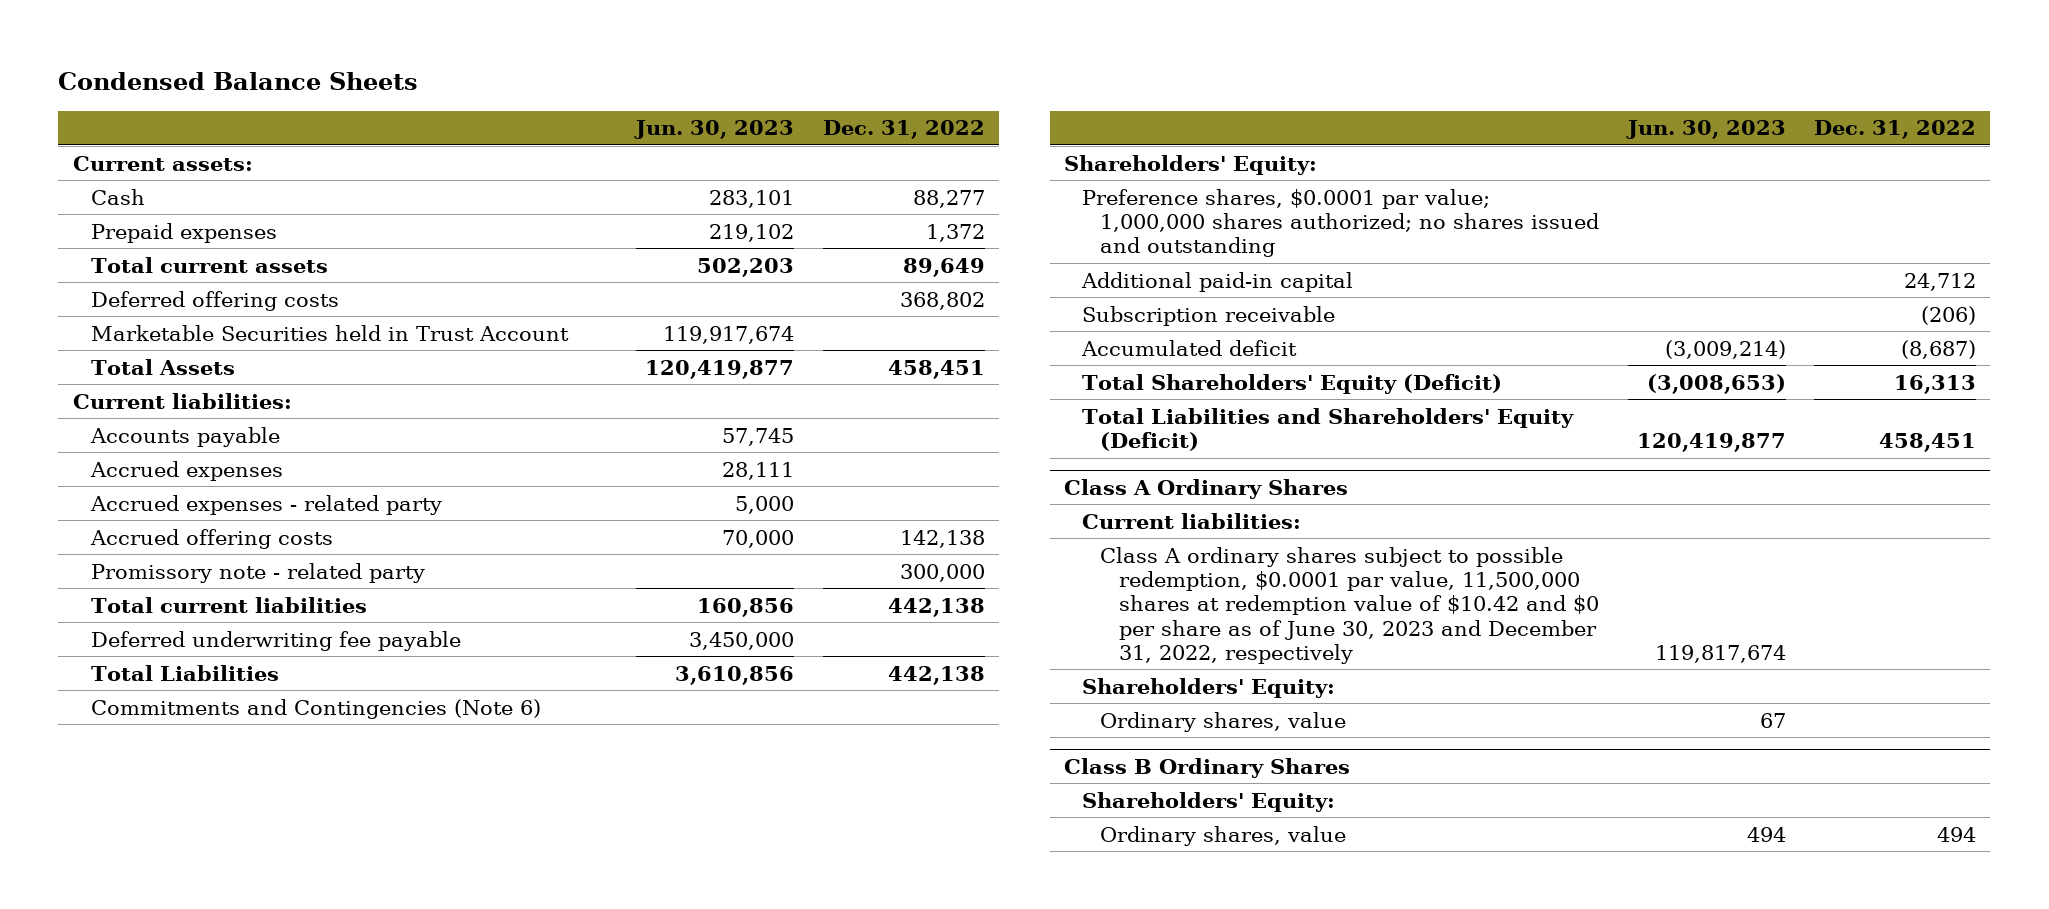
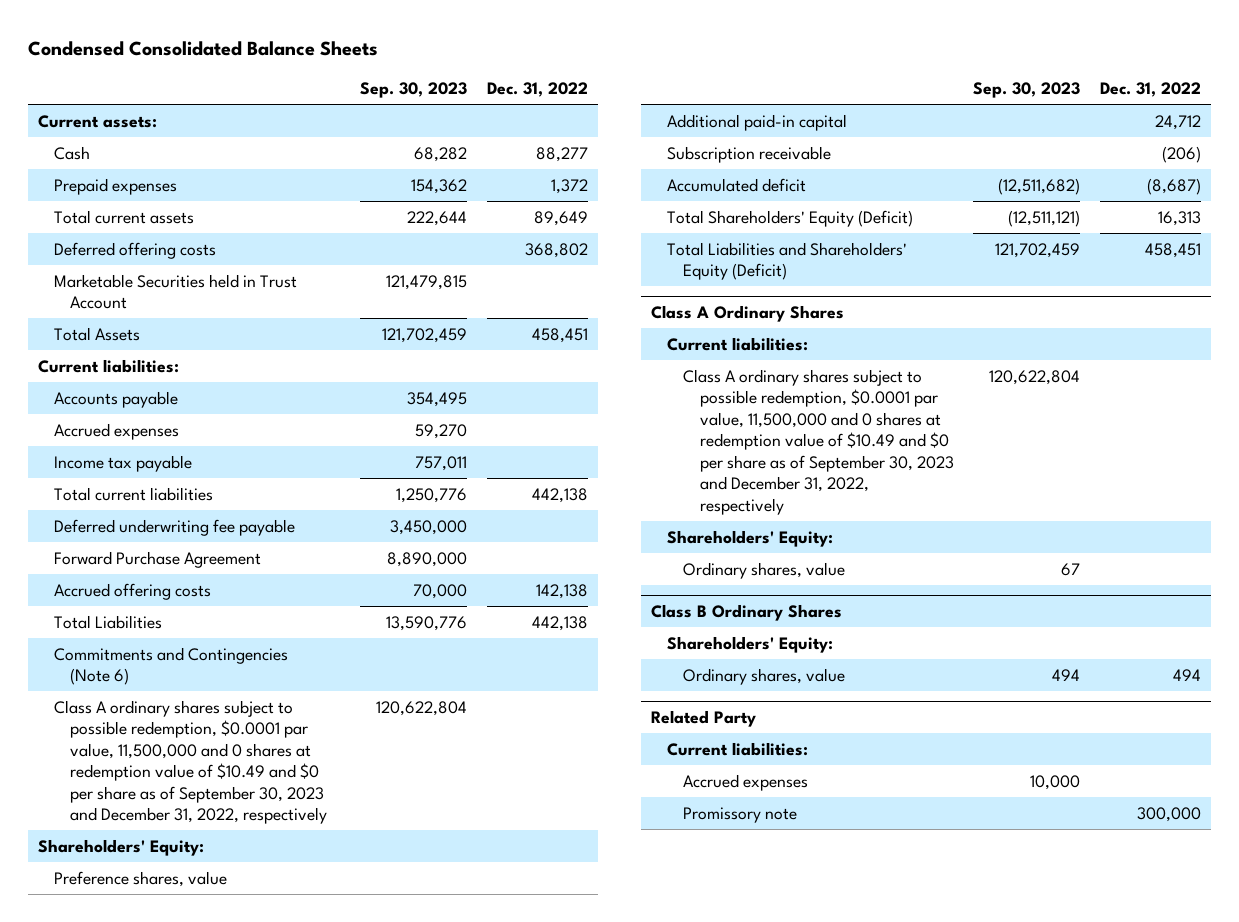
[58,72,419,91] Condensed Balance Sheets -> [28,41,379,57] Condensed Consolidated Balance Sheets
[634,120,795,140] Jun. 30, 2023 -> none
none -> [360,82,468,99] Sep. 30, 2023
[89,494,442,515] Accrued expenses - related party -> none
[90,562,425,583] Promissory note - related party -> none
none -> [54,454,193,472] Income tax payable
none -> [54,550,262,568] Forward Purchase Agreement
[89,528,333,549] Accrued offering costs -> [54,582,212,600] Accrued offering costs
none -> [54,699,328,825] Class A ordinary shares subject to possible redemption, $0.0001 par value, 11,500,000 and 0 shares at redemption value of $10.49 and $0 per share as of September 30, 2023 and December 31, 2022, respectively
[1082,188,1600,258] Preference shares, $0.0001 par value; 1,000,000 shares authorized; no shares issued and outstanding -> [54,870,228,887] Preference shares, value
[1100,546,1599,664] Class A ordinary shares subject to possible redemption, $0.0001 par value, 11,500,000 shares at redemption value of $10.42 and $0 per share as of June 30, 2023 and December 31, 2022, respectively -> [683,368,954,515] Class A ordinary shares subject to possible redemption, $0.0001 par value, 11,500,000 and 0 shares at redemption value of $10.49 and $0 per share as of September 30, 2023 and December 31, 2022, respectively
none -> [650,710,756,728] Related Party
none -> [667,741,809,756] Current liabilities:
none -> [683,773,809,791] Accrued expenses
none -> [683,806,798,823] Promissory note

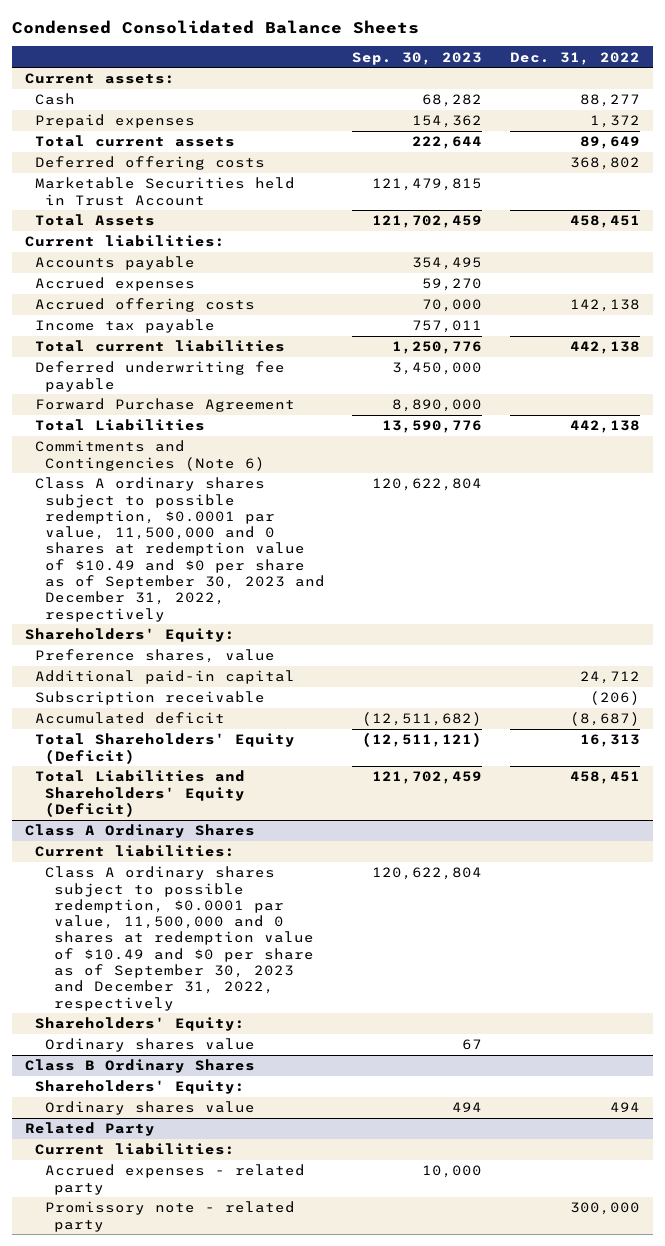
[54,582,212,600] Accrued offering costs -> [35,298,256,313] Accrued offering costs
[683,561,846,579] Ordinary shares, value -> [44,1038,255,1053] Ordinary shares value
[683,667,846,685] Ordinary shares, value -> [44,1101,255,1116] Ordinary shares value
[683,773,809,791] Accrued expenses -> [44,1164,305,1195] Accrued expenses - related party
[683,806,798,823] Promissory note -> [44,1201,295,1232] Promissory note - related party

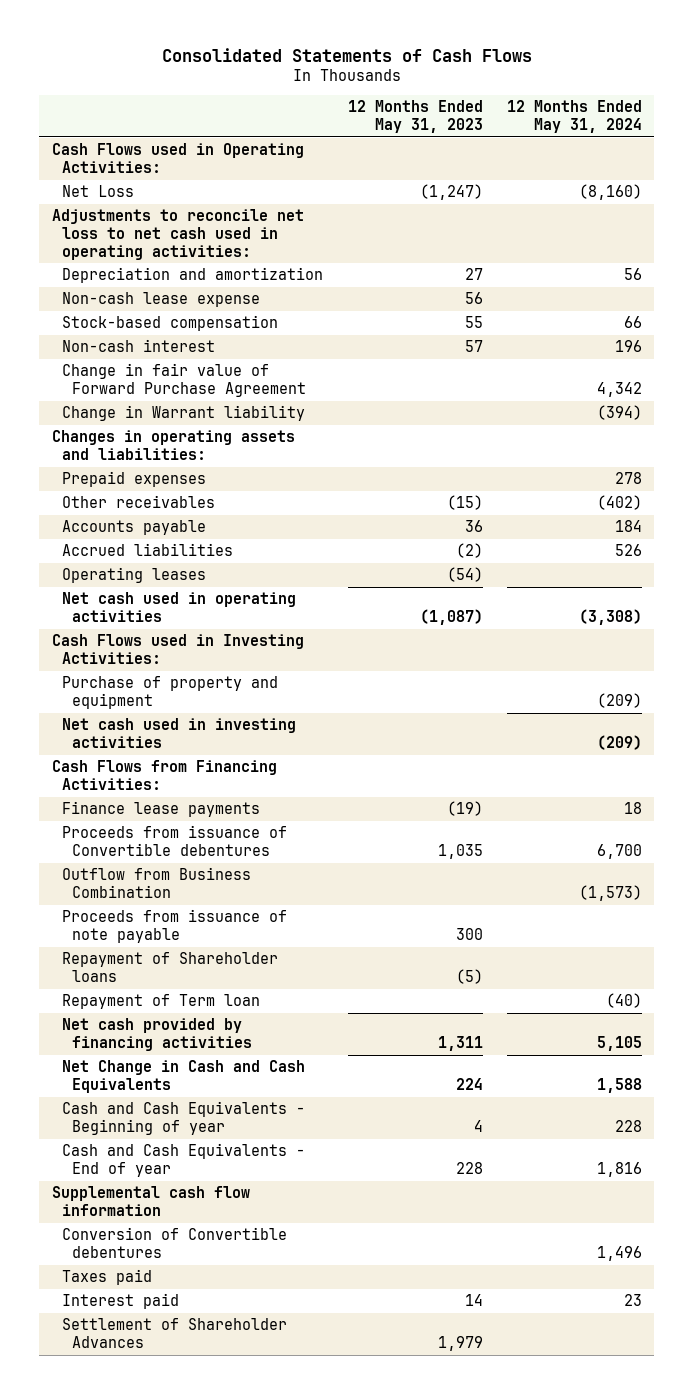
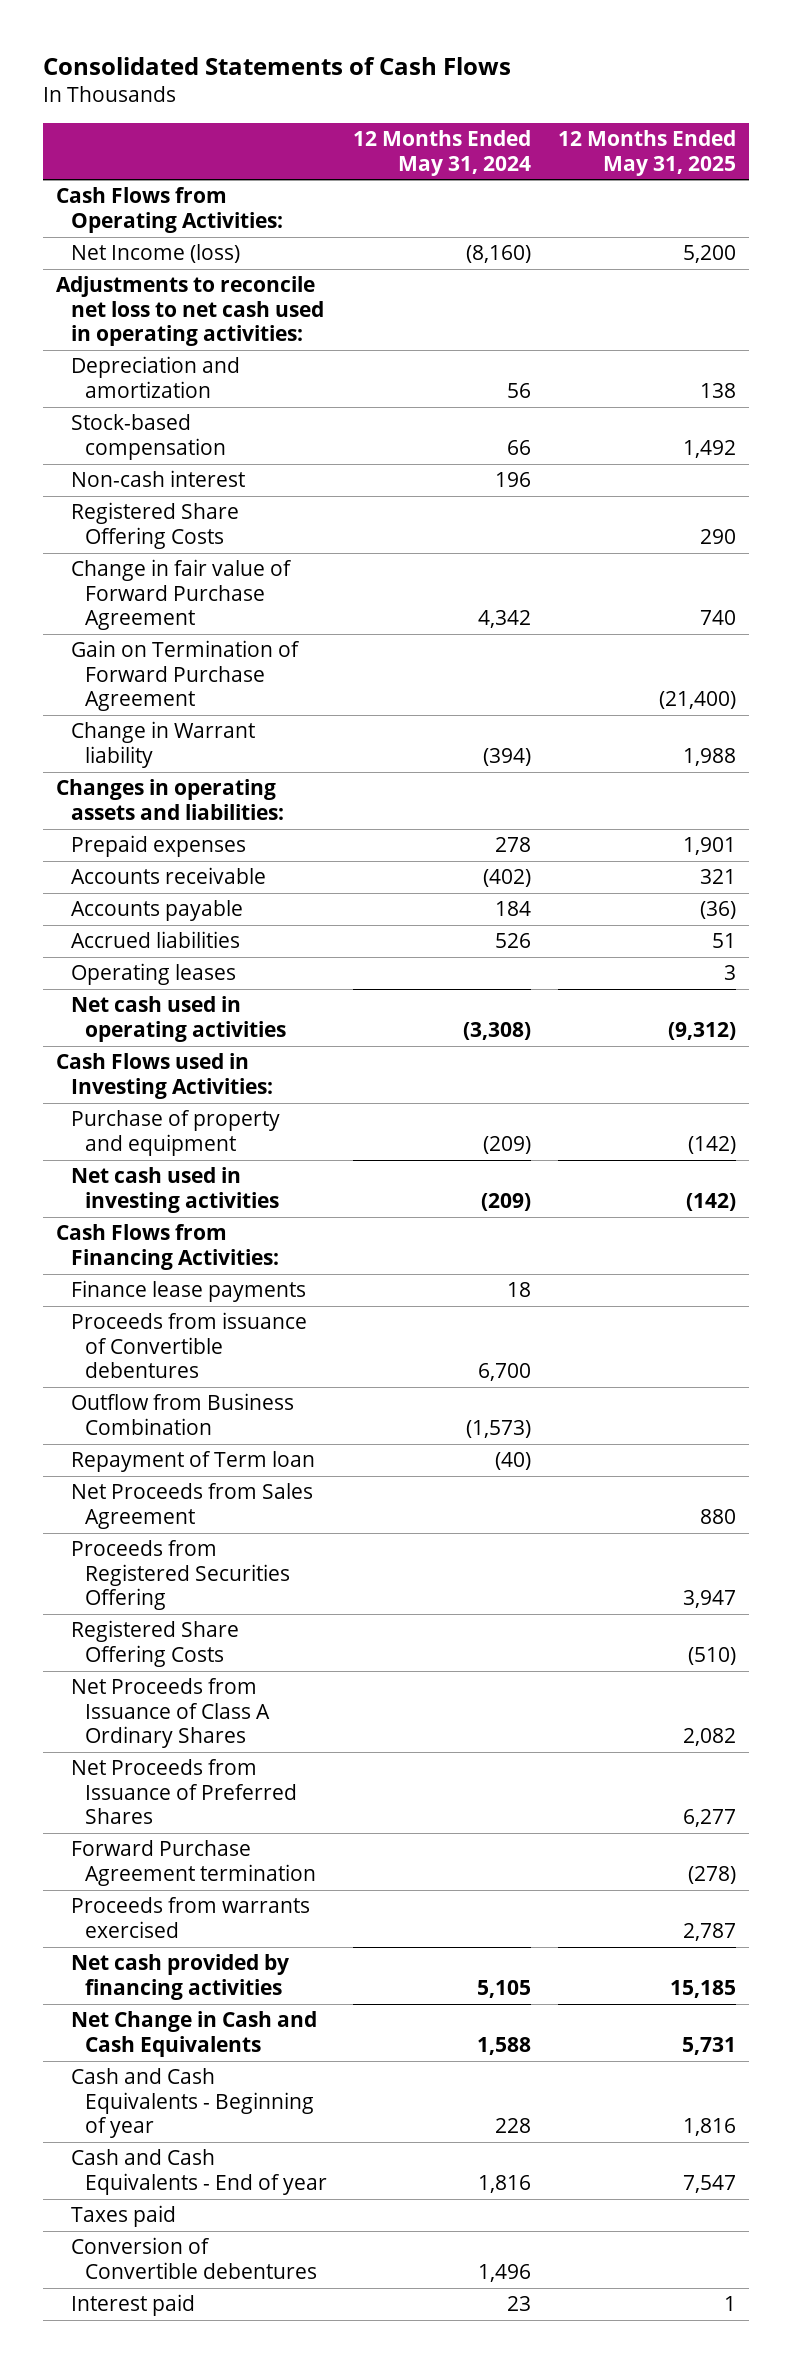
[347,100,483,134] 12 Months Ended May 31, 2023 -> none
none -> [557,130,736,176] 12 Months Ended May 31, 2025
[51,143,304,173] Cash Flows used in Operating Activities: -> [56,187,283,233] Cash Flows from Operating Activities:
[62,185,135,198] Net Loss -> [70,244,240,264] Net Income (loss)
[62,292,261,308] Non-cash lease expense -> none
none -> [70,502,239,549] Registered Share Offering Costs
none -> [70,640,300,712] Gain on Termination of Forward Purchase Agreement
[62,495,216,509] Other receivables -> [70,867,266,885] Accounts receivable
[62,909,288,943] Proceeds from issuance of note payable -> none
[62,952,279,982] Repayment of Shareholder loans -> none
none -> [70,1483,313,1529] Net Proceeds from Sales Agreement
none -> [70,1540,291,1611] Proceeds from Registered Securities Offering
none -> [70,1620,239,1667] Registered Share Offering Costs
none -> [70,1678,271,1749] Net Proceeds from Issuance of Class A Ordinary Shares
none -> [70,1759,298,1825] Net Proceeds from Issuance of Preferred Shares
none -> [70,1840,317,1886] Forward Purchase Agreement termination
none -> [70,1897,310,1938] Proceeds from warrants exercised
[51,1186,250,1216] Supplemental cash flow information -> none
[62,1227,288,1258] Conversion of Convertible debentures -> [70,2237,318,2279] Conversion of Convertible debentures
[62,1318,288,1348] Settlement of Shareholder Advances -> none

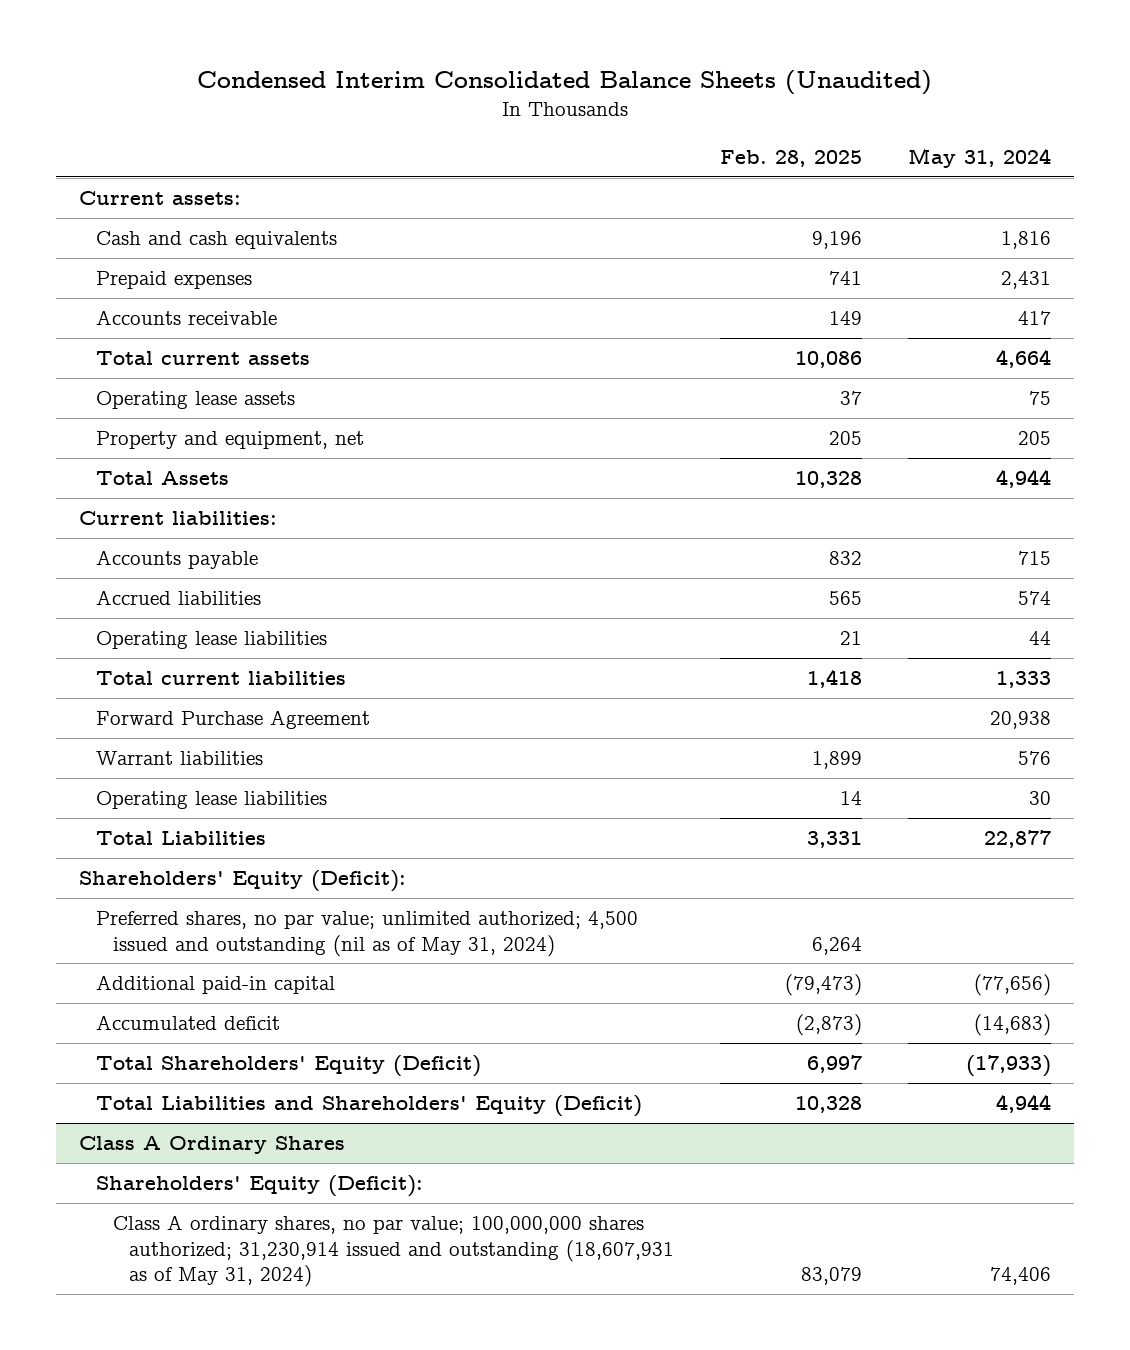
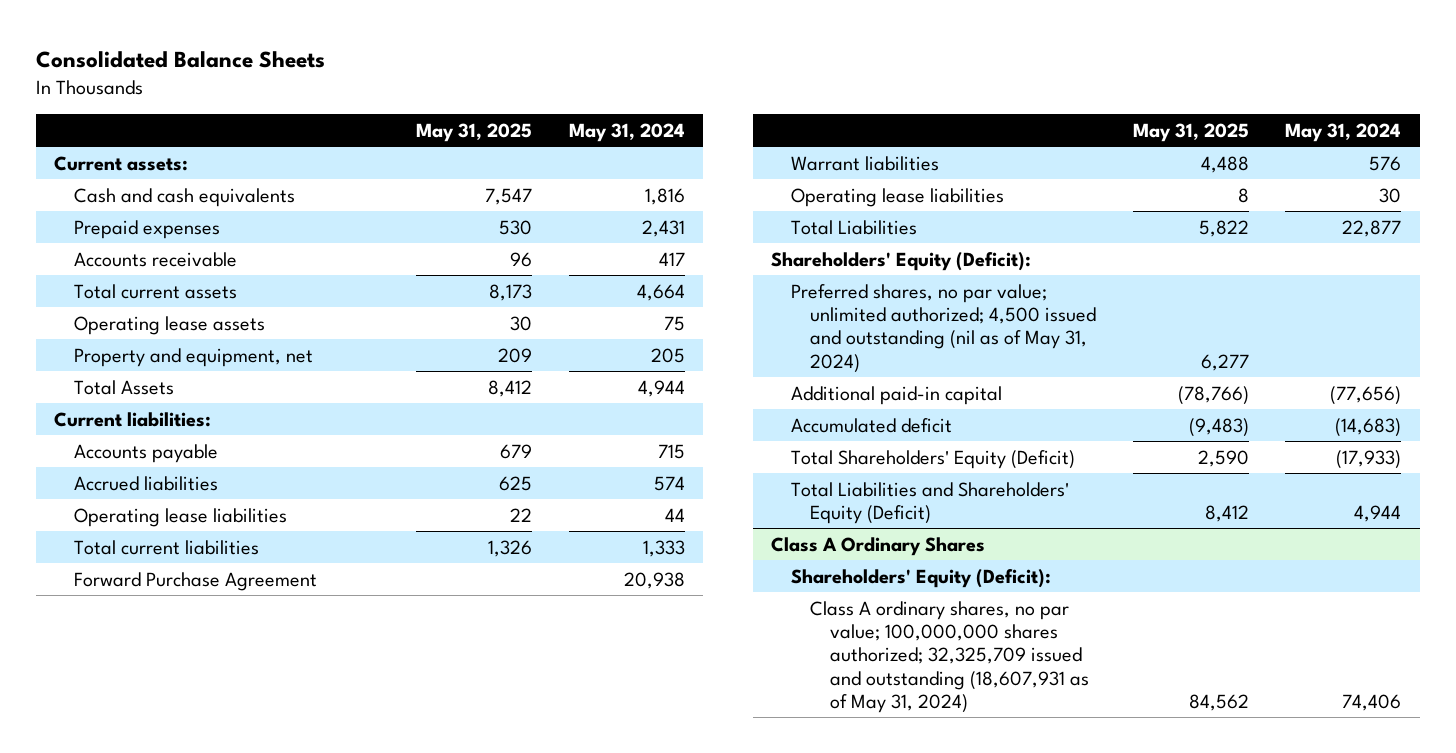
[197,70,933,96] Condensed Interim Consolidated Balance Sheets (Unaudited) -> [36,51,326,69] Consolidated Balance Sheets
[720,150,863,168] Feb. 28, 2025 -> none
none -> [416,123,533,143] May 31, 2025
[112,1215,675,1287] Class A ordinary shares, no par value; 100,000,000 shares authorized; 31,230,914 issued and outstanding (18,607,931 as of May 31, 2024) -> [810,600,1090,713] Class A ordinary shares, no par value; 100,000,000 shares authorized; 32,325,709 issued and outstanding (18,607,931 as of May 31, 2024)

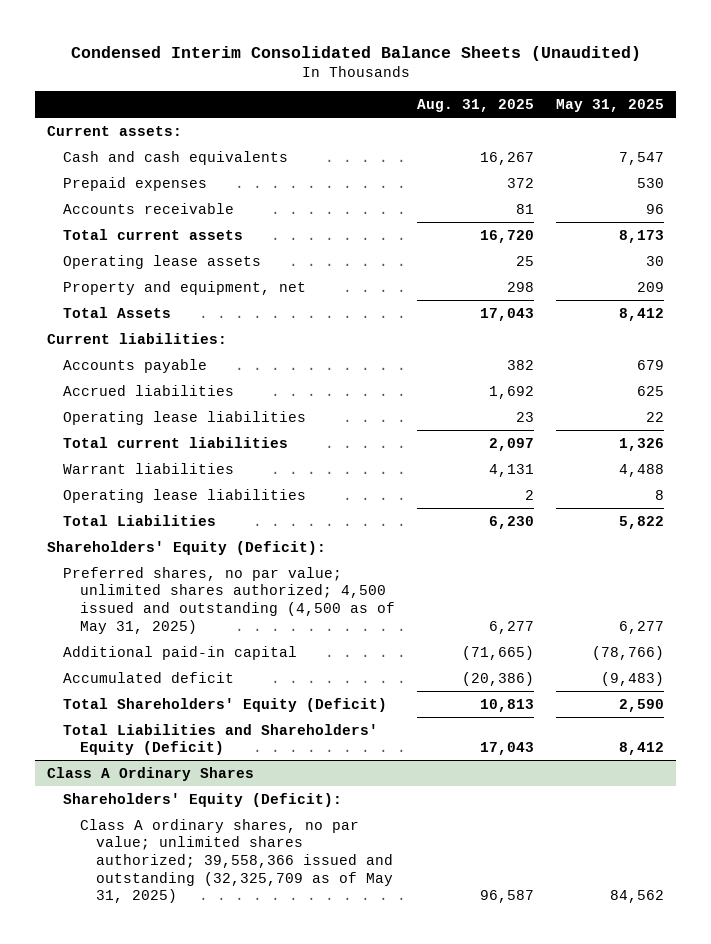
[36,51,326,69] Consolidated Balance Sheets -> [70,45,641,61] Condensed Interim Consolidated Balance Sheets (Unaudited)
[568,123,685,143] May 31, 2024 -> none
none -> [416,98,534,112] Aug. 31, 2025
[73,571,317,591] Forward Purchase Agreement -> none
[790,283,1097,373] Preferred shares, no par value; unlimited authorized; 4,500 issued and outstanding (nil as of May 31, 2024) -> [63,566,395,634] Preferred shares, no par value; unlimited shares authorized; 4,500 issued and outstanding (4,500 as of May 31, 2025)
[810,600,1090,713] Class A ordinary shares, no par value; 100,000,000 shares authorized; 32,325,709 issued and outstanding (18,607,931 as of May 31, 2024) -> [79,818,393,904] Class A ordinary shares, no par value; unlimited shares authorized; 39,558,366 issued and outstanding (32,325,709 as of May 31, 2025)

